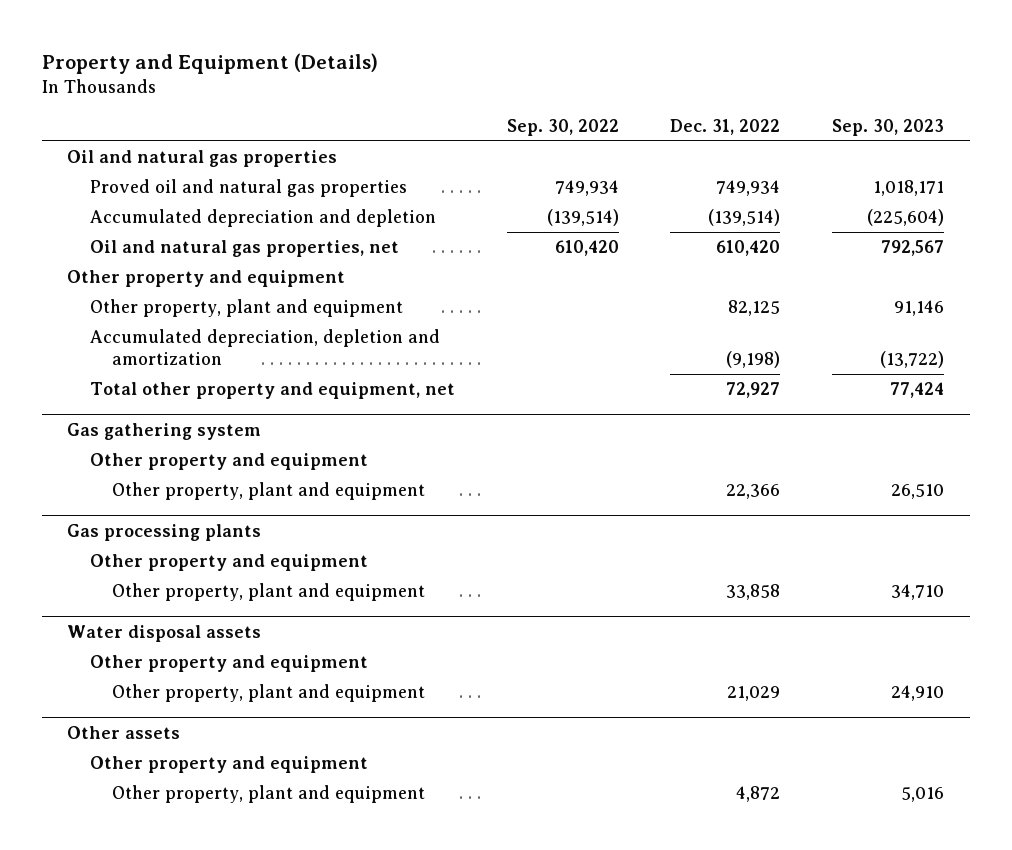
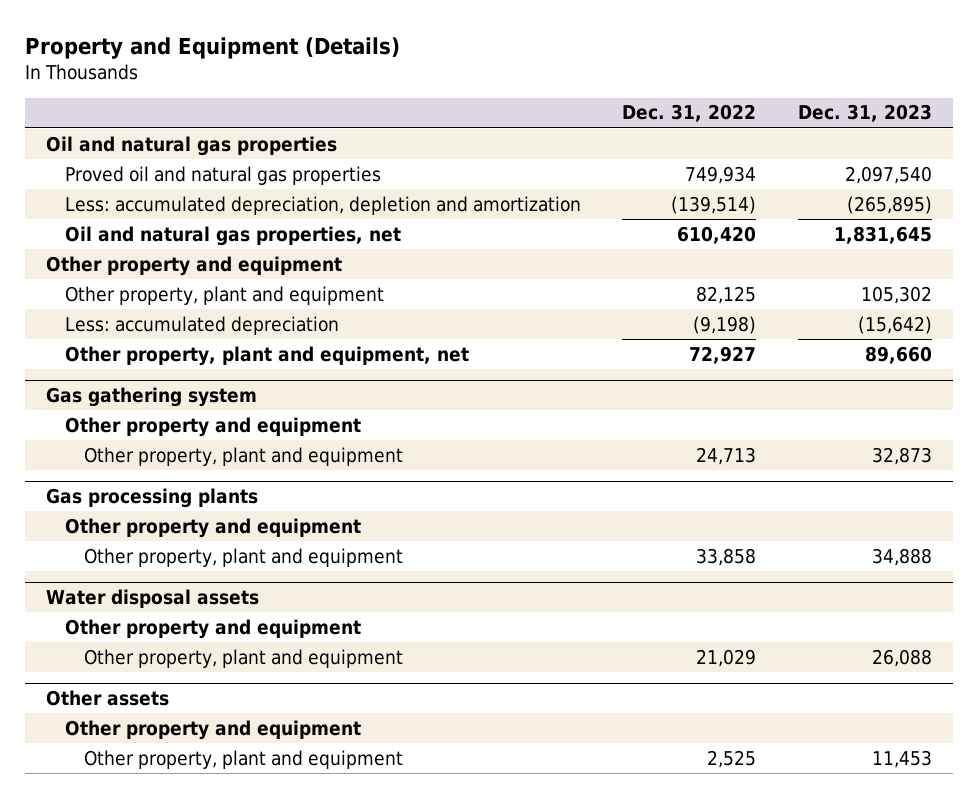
[506,119,619,137] Sep. 30, 2022 -> none
[832,119,945,137] Sep. 30, 2023 -> none
none -> [798,104,933,123] Dec. 31, 2023
[89,209,436,228] Accumulated depreciation and depletion -> [64,195,581,215] Less: accumulated depreciation, depletion and amortization
[89,329,440,366] Accumulated depreciation, depletion and amortization -> [64,315,339,335] Less: accumulated depreciation
[89,382,455,400] Total other property and equipment, net -> [64,345,469,366] Other property, plant and equipment, net
[726,484,781,500] 22,366 -> [696,446,757,465] 24,713
[736,786,781,803] 4,872 -> [707,749,757,768] 2,525

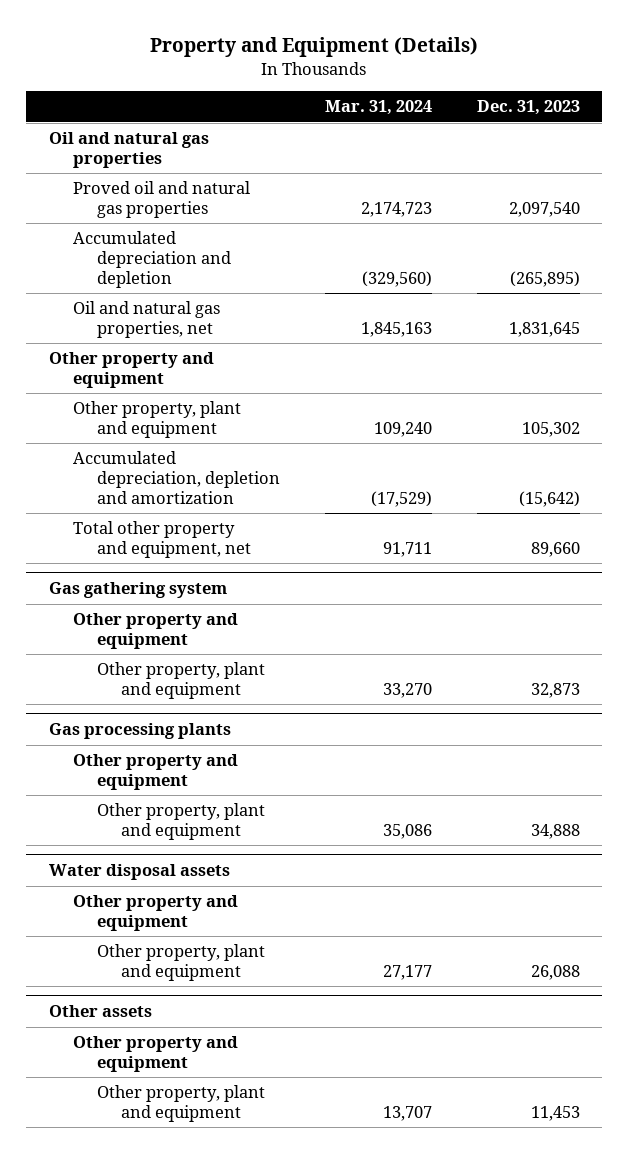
[622,104,757,123] Dec. 31, 2022 -> none
none -> [324,100,432,116] Mar. 31, 2024
[64,195,581,215] Less: accumulated depreciation, depletion and amortization -> [72,231,231,289] Accumulated depreciation and depletion
[64,315,339,335] Less: accumulated depreciation -> [72,451,280,505] Accumulated depreciation, depletion and amortization
[64,345,469,366] Other property, plant and equipment, net -> [72,521,251,559] Total other property and equipment, net

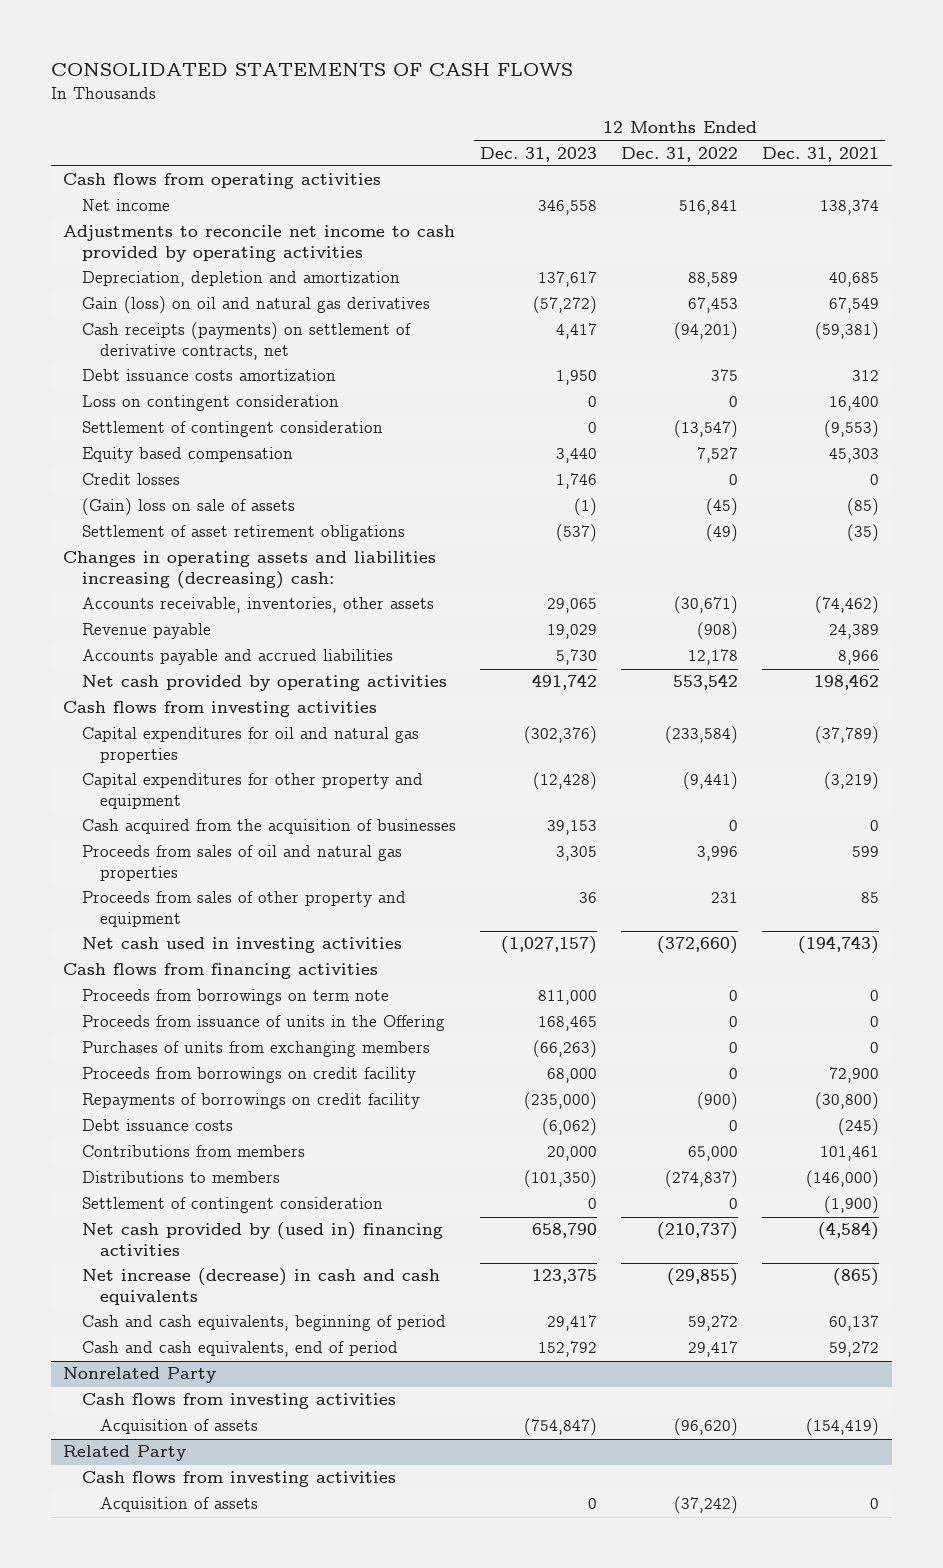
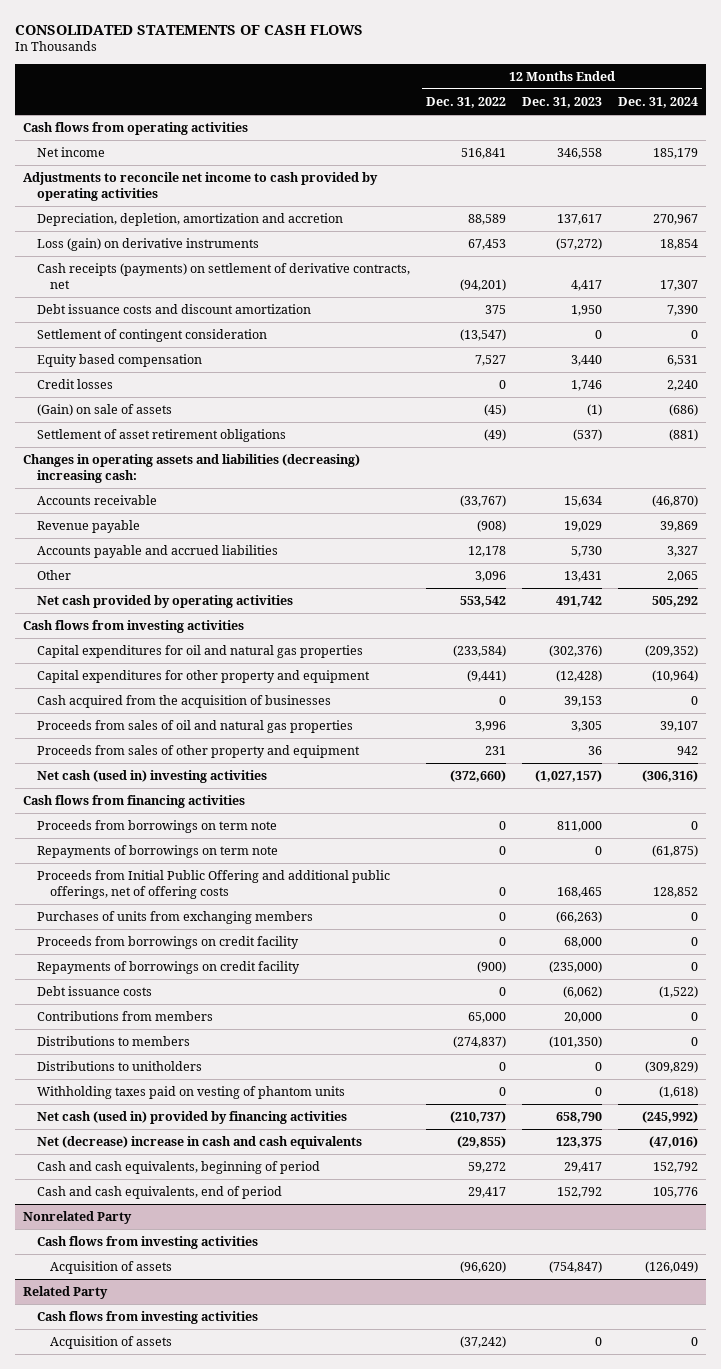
[762,146,880,162] Dec. 31, 2021 -> none
none -> [617,96,698,108] Dec. 31, 2024
[81,271,400,288] Depreciation, depletion and amortization -> [36,213,343,227] Depreciation, depletion, amortization and accretion
[81,296,430,315] Gain (loss) on oil and natural gas derivatives -> [36,238,259,252] Loss (gain) on derivative instruments
[81,395,339,412] Loss on contingent consideration -> none
[81,369,336,382] Debt issuance costs amortization -> [36,304,311,315] Debt issuance costs and discount amortization
[81,498,295,517] (Gain) loss on sale of assets -> [36,404,172,417] (Gain) on sale of assets
[81,597,434,614] Accounts receivable, inventories, other assets -> none
[63,551,437,589] Changes in operating assets and liabilities increasing (decreasing) cash: -> [23,454,361,484] Changes in operating assets and liabilities (decreasing) increasing cash:
none -> [36,495,157,506] Accounts receivable
none -> [36,570,71,581] Other
[81,937,402,954] Net cash used in investing activities -> [36,770,267,784] Net cash (used in) investing activities
none -> [36,845,278,859] Repayments of borrowings on term note
[81,1015,445,1032] Proceeds from issuance of units in the Offering -> [36,870,390,900] Proceeds from Initial Public Offering and additional public offerings, net of offering costs
[81,1197,383,1214] Settlement of contingent consideration -> none
none -> [36,1061,202,1072] Distributions to unitholders
none -> [36,1086,345,1100] Withholding taxes paid on vesting of phantom units
[81,1222,443,1256] Net cash provided by (used in) financing activities -> [36,1111,347,1125] Net cash (used in) provided by financing activities
[81,1268,440,1305] Net increase (decrease) in cash and cash equivalents -> [36,1136,362,1150] Net (decrease) increase in cash and cash equivalents

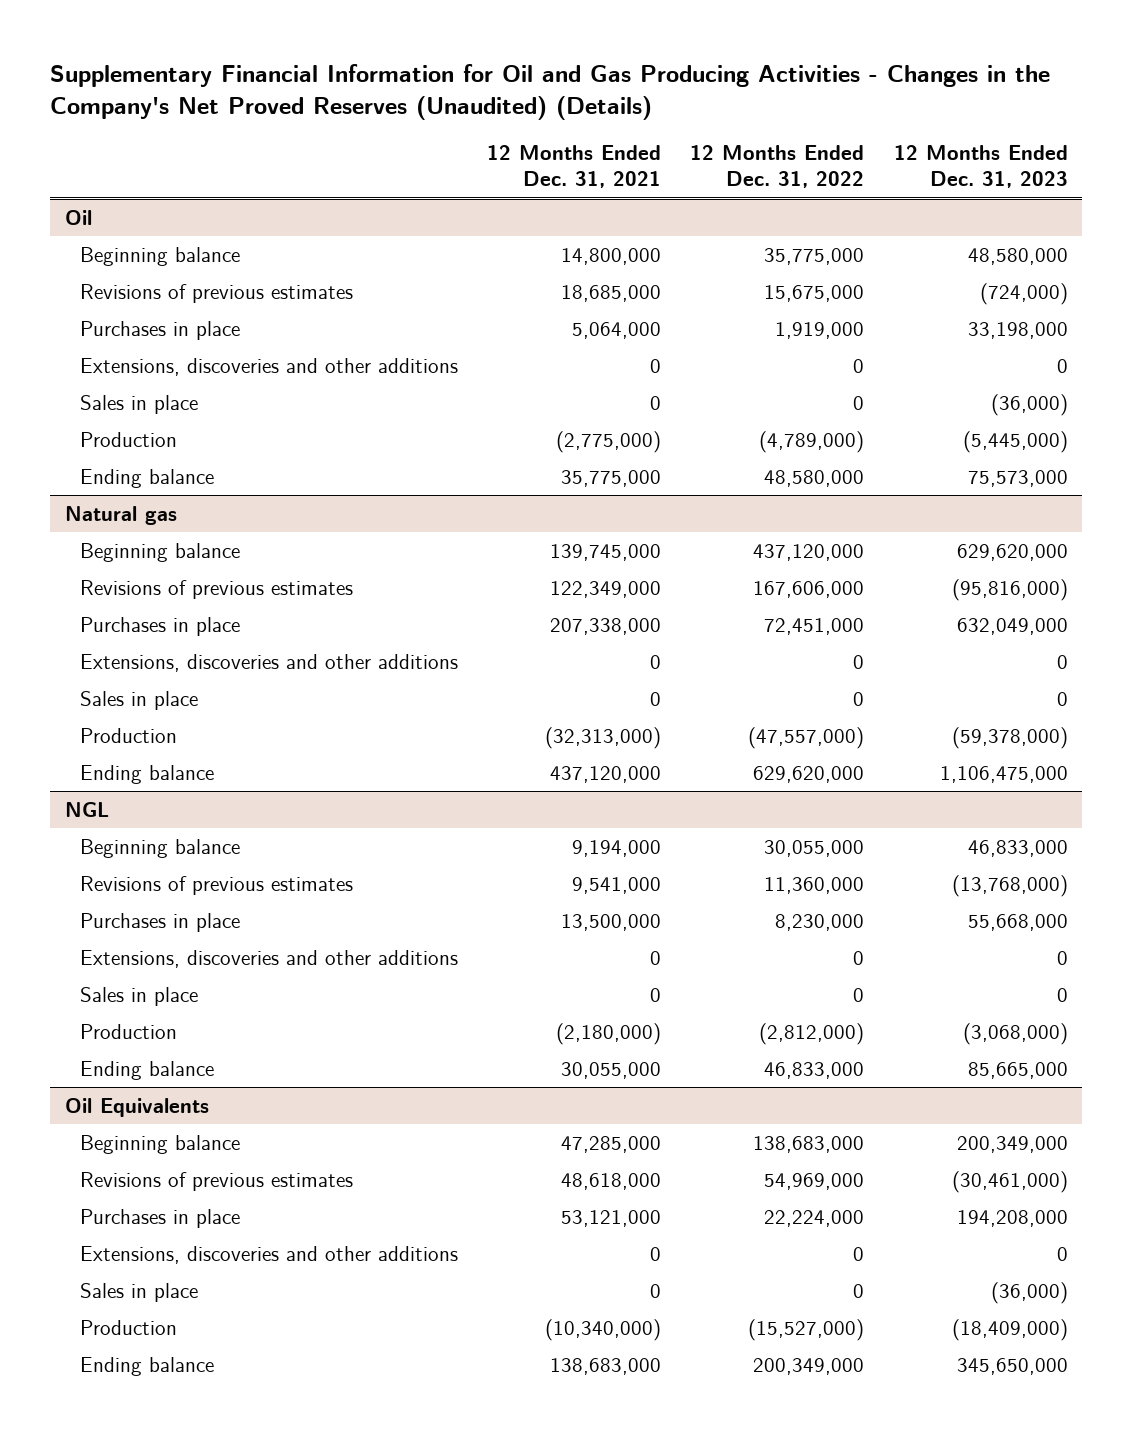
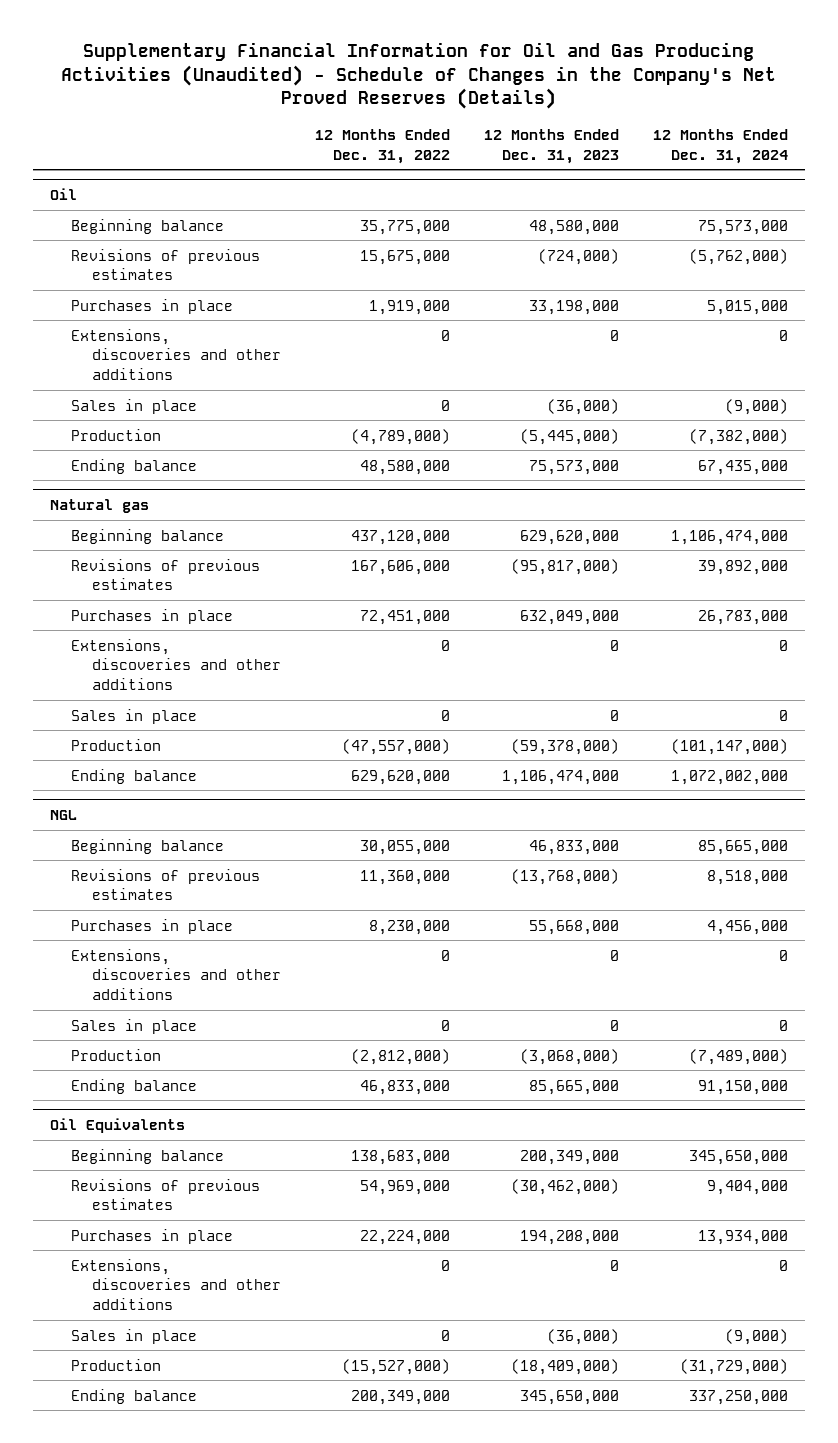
[50,64,1051,120] Supplementary Financial Information for Oil and Gas Producing Activities - Changes in the Company's Net Proved Reserves (Unaudited) (Details) -> [61,41,777,110] Supplementary Financial Information for Oil and Gas Producing Activities (Unaudited) - Schedule of Changes in the Company's Net Proved Reserves (Details)
[487,145,662,189] 12 Months Ended Dec. 31, 2021 -> none
none -> [652,128,788,164] 12 Months Ended Dec. 31, 2024
[951,578,1068,601] (95,816,000) -> [510,558,619,575] (95,817,000)
[939,765,1068,783] 1,106,475,000 -> [501,769,619,785] 1,106,474,000
[951,1170,1068,1193] (30,461,000) -> [510,1178,619,1195] (30,462,000)

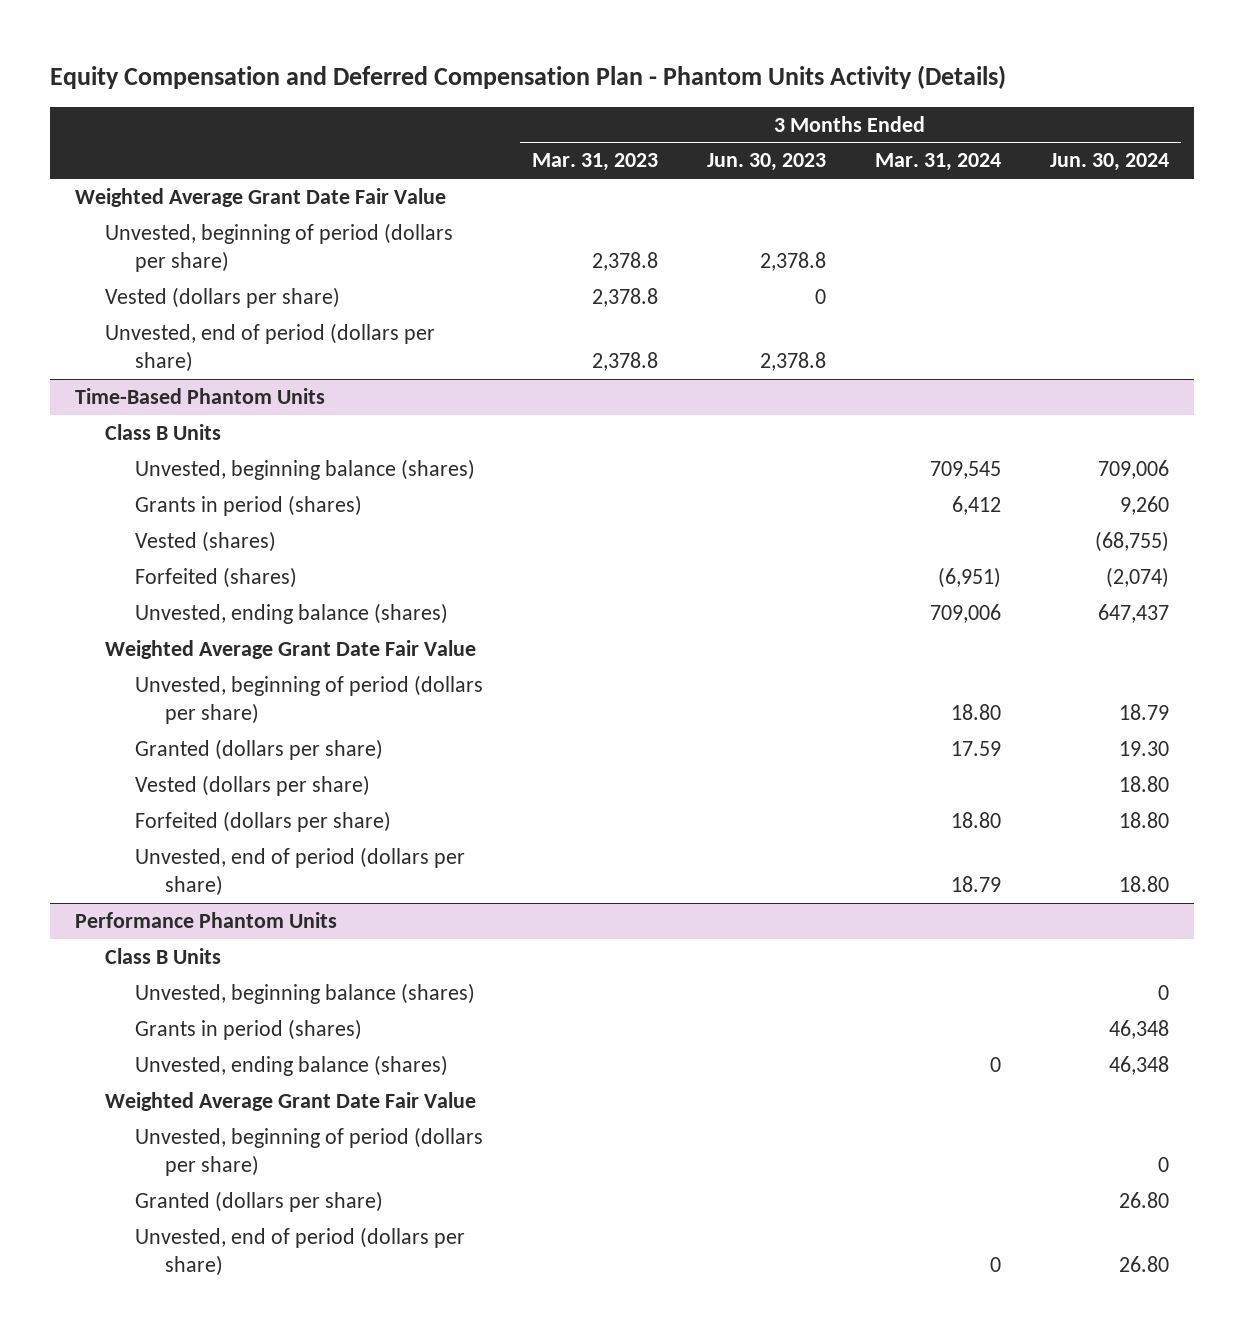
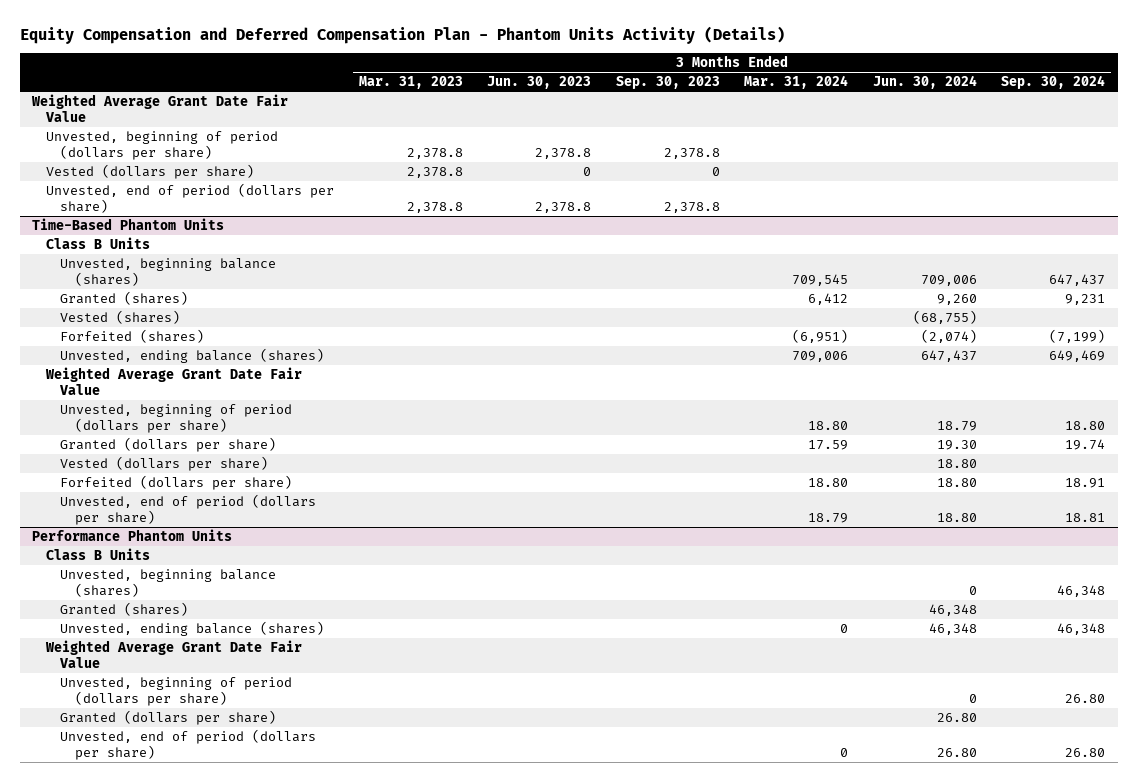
none -> [615,76,720,90] Sep. 30, 2023
none -> [1001,75,1106,90] Sep. 30, 2024
[134,495,362,517] Grants in period (shares) -> [60,291,189,306] Granted (shares)
[134,1019,362,1041] Grants in period (shares) -> [60,602,189,617] Granted (shares)

